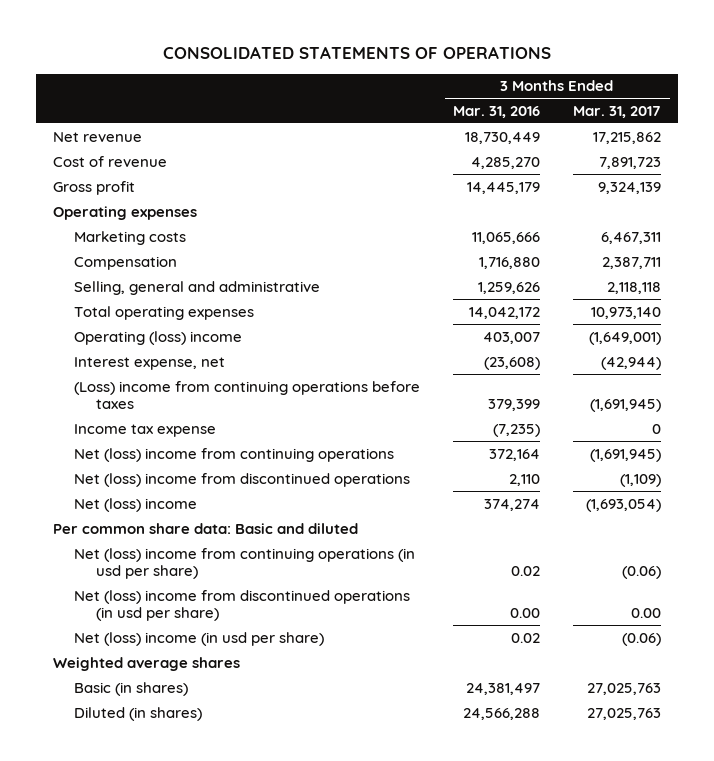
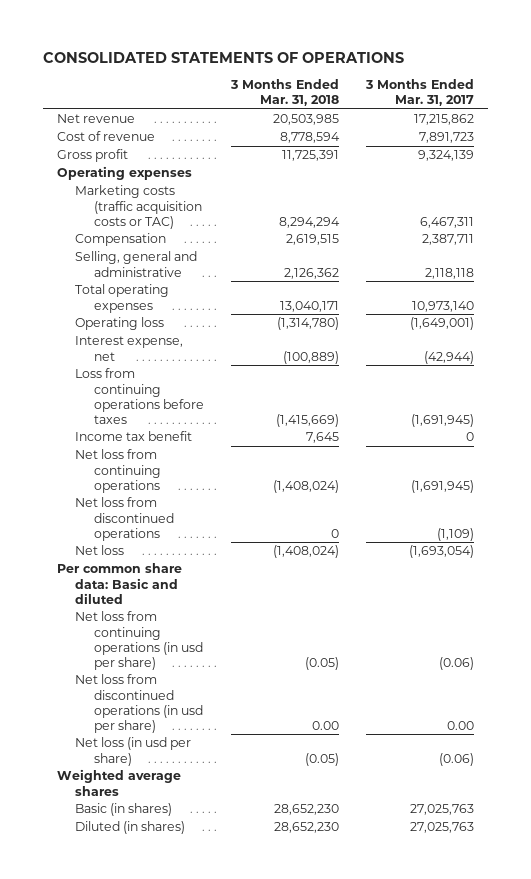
[453,105,541,118] Mar. 31, 2016 -> none
none -> [230,78,340,106] 3 Months Ended Mar. 31, 2018
[74,230,187,245] Marketing costs -> [75,185,202,229] Marketing costs (traffic acquisition costs or TAC)
[74,330,243,345] Operating (loss) income -> [75,317,165,331] Operating loss
[74,380,421,410] (Loss) income from continuing operations before taxes -> [75,368,204,424] Loss from continuing operations before taxes
[74,423,217,437] Income tax expense -> [75,431,193,442] Income tax benefit
[74,447,395,462] Net (loss) income from continuing operations -> [75,449,161,493] Net loss from continuing operations
[74,472,411,487] Net (loss) income from discontinued operations -> [75,497,174,541] Net loss from discontinued operations
[74,497,198,512] Net (loss) income -> [75,545,125,556] Net loss
[74,547,416,580] Net (loss) income from continuing operations (in usd per share) -> [75,611,203,670] Net loss from continuing operations (in usd per share)
[74,589,411,622] Net (loss) income from discontinued operations (in usd per share) -> [75,674,203,733] Net loss from discontinued operations (in usd per share)
[74,631,325,646] Net (loss) income (in usd per share) -> [75,737,192,766] Net loss (in usd per share)

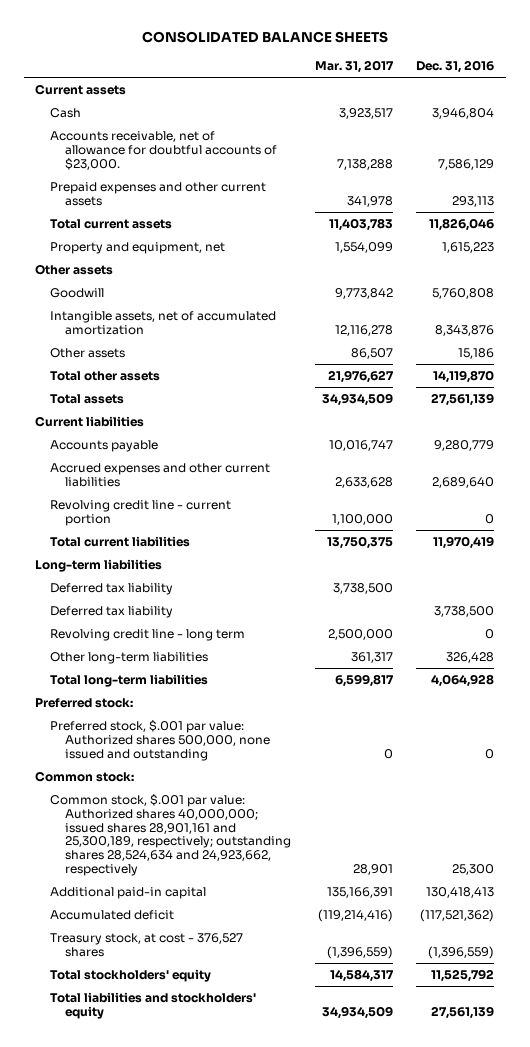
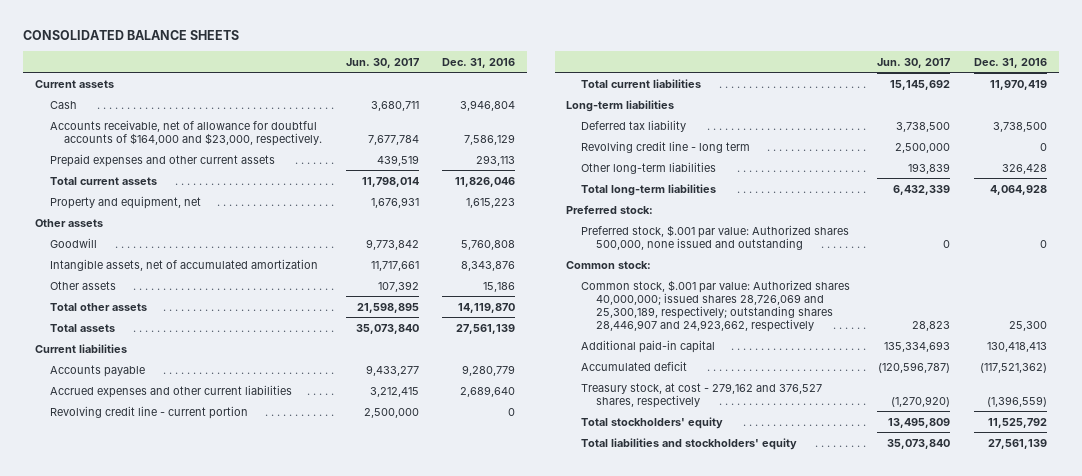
[314,60,394,74] Mar. 31, 2017 -> none
none -> [345,57,419,68] Jun. 30, 2017
[50,130,278,170] Accounts receivable, net of allowance for doubtful accounts of $23,000. -> [49,119,323,146] Accounts receivable, net of allowance for doubtful accounts of $164,000 and $23,000, respectively.
[50,582,174,595] Deferred tax liability -> none
[50,793,292,877] Common stock, $.001 par value: Authorized shares 40,000,000; issued shares 28,901,161 and 25,300,189, respectively; outstanding shares 28,524,634 and 24,923,662, respectively -> [581,279,851,332] Common stock, $.001 par value: Authorized shares 40,000,000; issued shares 28,726,069 and 25,300,189, respectively; outstanding shares 28,446,907 and 24,923,662, respectively
[50,932,244,957] Treasury stock, at cost - 376,527 shares -> [581,382,823,408] Treasury stock, at cost - 279,162 and 376,527 shares, respectively

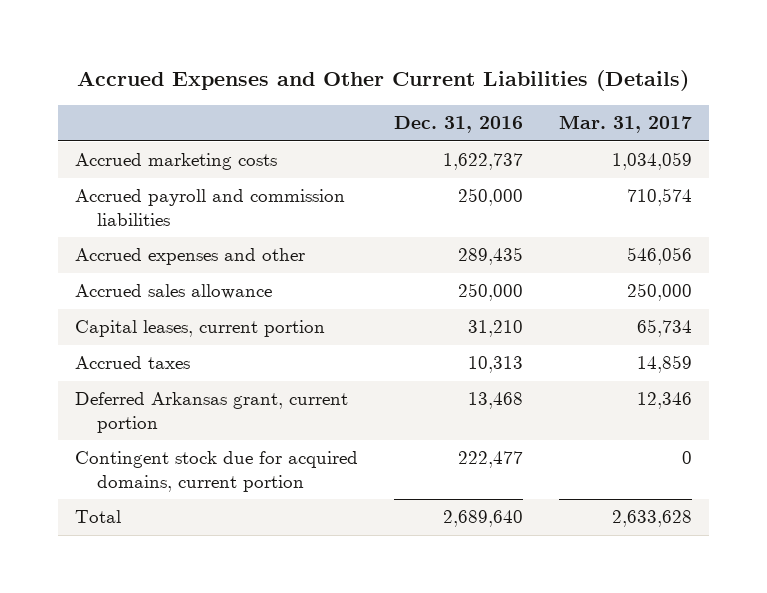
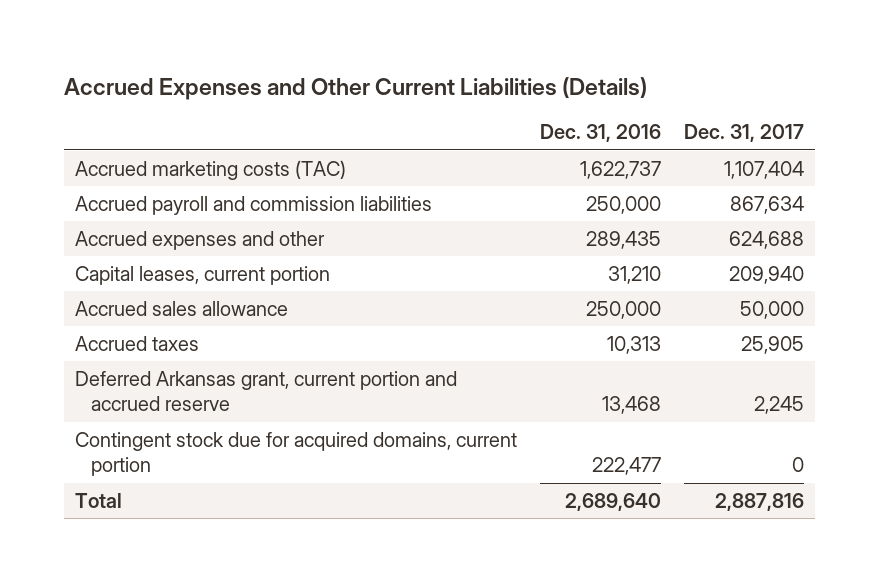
[558,114,692,133] Mar. 31, 2017 -> none
none -> [683,124,804,143] Dec. 31, 2017
[75,153,278,171] Accrued marketing costs -> [74,159,346,180] Accrued marketing costs (TAC)
[75,284,273,300] Accrued sales allowance -> [74,300,288,316] Accrued sales allowance
[75,392,349,433] Deferred Arkansas grant, current portion -> [74,370,457,412] Deferred Arkansas grant, current portion and accrued reserve

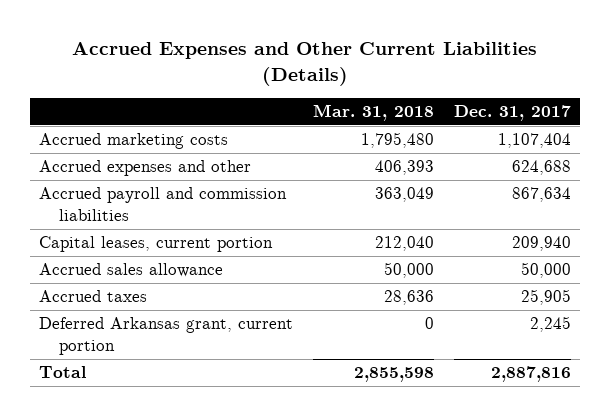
[539,124,661,143] Dec. 31, 2016 -> none
none -> [313,104,435,122] Mar. 31, 2018
[74,159,346,180] Accrued marketing costs (TAC) -> [39,133,229,150] Accrued marketing costs
[74,195,432,215] Accrued payroll and commission liabilities -> [39,187,288,221] Accrued payroll and commission liabilities
[74,431,517,477] Contingent stock due for acquired domains, current portion -> none
[74,370,457,412] Deferred Arkansas grant, current portion and accrued reserve -> [39,317,294,355] Deferred Arkansas grant, current portion

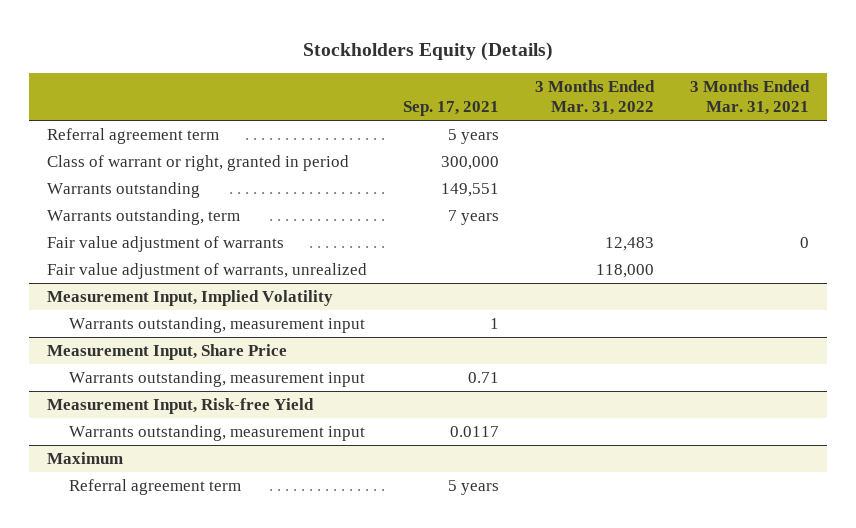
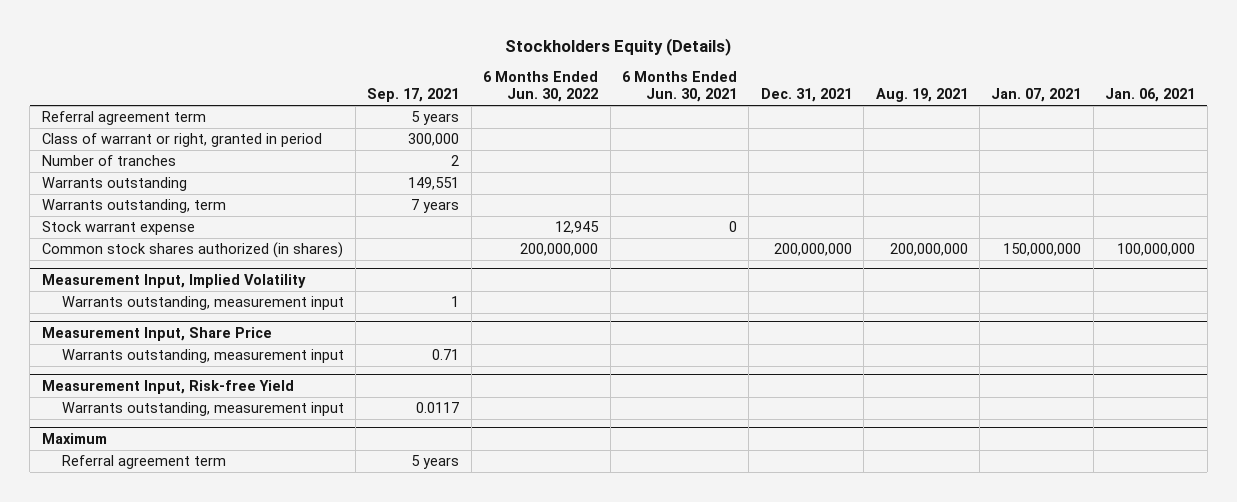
[534,80,655,116] 3 Months Ended Mar. 31, 2022 -> none
[689,80,810,116] 3 Months Ended Mar. 31, 2021 -> none
none -> [483,71,599,103] 6 Months Ended Jun. 30, 2022
none -> [621,71,737,103] 6 Months Ended Jun. 30, 2021
none -> [760,88,852,103] Dec. 31, 2021
none -> [875,88,968,103] Aug. 19, 2021
none -> [991,88,1082,103] Jan. 07, 2021
none -> [1105,88,1196,103] Jan. 06, 2021
none -> [41,155,176,167] Number of tranches
[47,263,368,280] Fair value adjustment of warrants, unrealized -> none
[47,236,285,253] Fair value adjustment of warrants -> [41,221,195,236] Stock warrant expense
none -> [41,242,343,259] Common stock shares authorized (in shares)

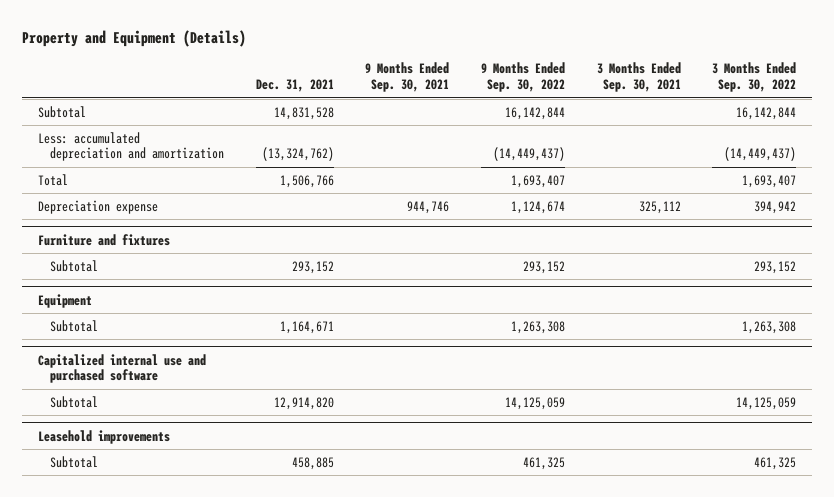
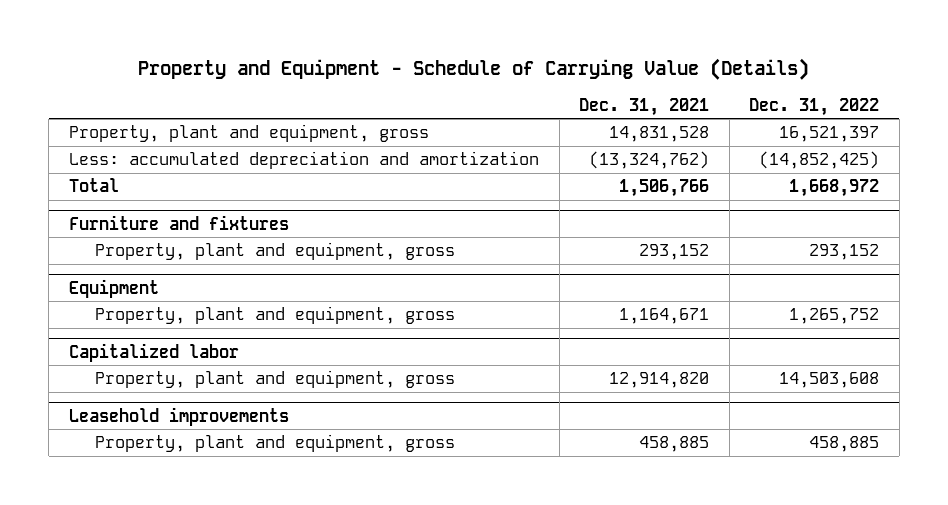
[21,29,246,47] Property and Equipment (Details) -> [138,57,810,80] Property and Equipment - Schedule of Carrying Value (Details)
[365,62,450,93] 9 Months Ended Sep. 30, 2021 -> none
[481,62,566,93] 9 Months Ended Sep. 30, 2022 -> none
[596,62,681,93] 3 Months Ended Sep. 30, 2021 -> none
[712,62,797,93] 3 Months Ended Sep. 30, 2022 -> none
none -> [749,97,880,116] Dec. 31, 2022
[37,105,86,118] Subtotal -> [68,124,429,143] Property, plant and equipment, gross
[37,199,158,214] Depreciation expense -> none
[50,259,99,272] Subtotal -> [94,242,455,261] Property, plant and equipment, gross
[37,353,206,384] Capitalized internal use and purchased software -> none
[50,319,99,332] Subtotal -> [94,306,455,325] Property, plant and equipment, gross
none -> [68,342,239,362] Capitalized labor
[50,395,99,408] Subtotal -> [94,370,455,389] Property, plant and equipment, gross
[50,455,99,468] Subtotal -> [94,434,455,453] Property, plant and equipment, gross

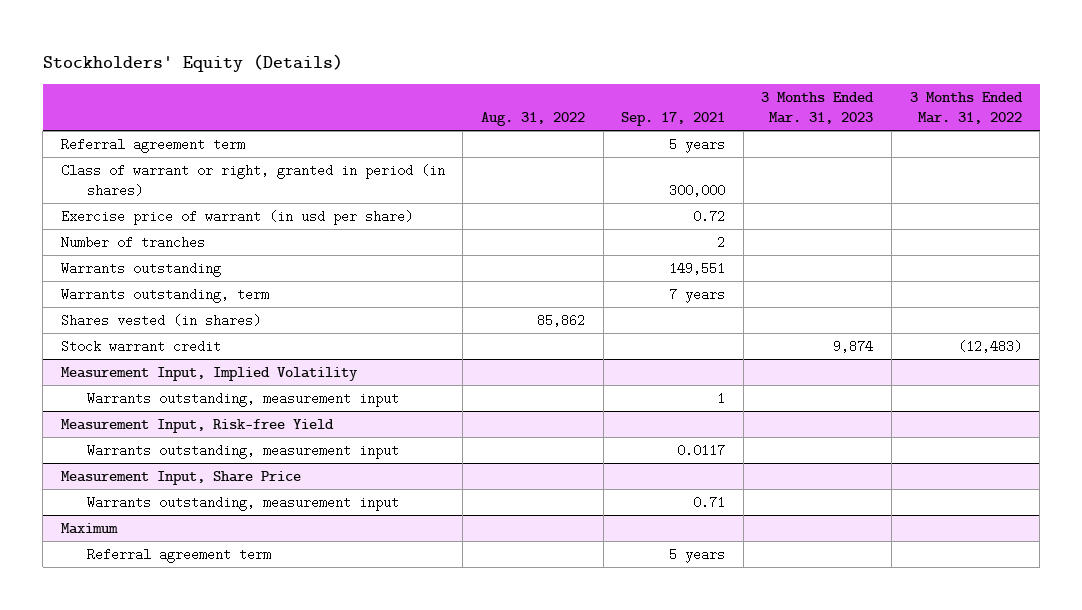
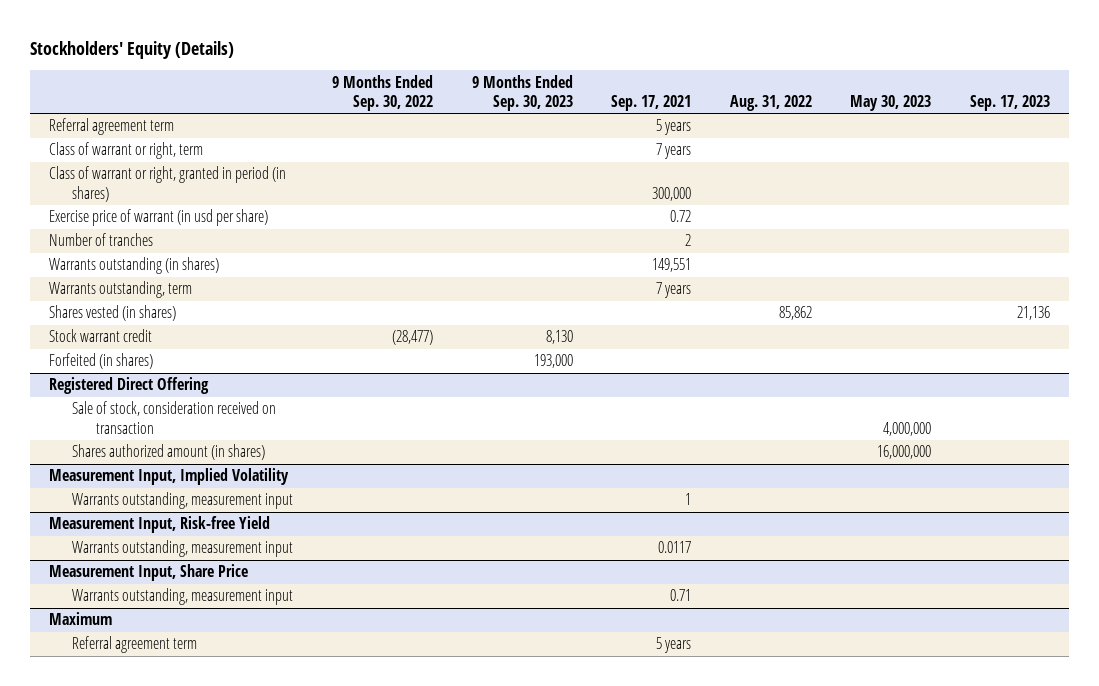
[761,92,875,125] 3 Months Ended Mar. 31, 2023 -> none
[909,92,1023,125] 3 Months Ended Mar. 31, 2022 -> none
none -> [332,74,434,111] 9 Months Ended Sep. 30, 2022
none -> [471,74,573,111] 9 Months Ended Sep. 30, 2023
none -> [850,94,932,111] May 30, 2023
none -> [970,94,1051,111] Sep. 17, 2023
none -> [49,142,204,160] Class of warrant or right, term
[60,262,221,278] Warrants outstanding -> [49,257,220,275] Warrants outstanding (in shares)
none -> [49,353,154,370] Forfeited (in shares)
none -> [49,377,210,395] Registered Direct Offering
none -> [72,401,277,434] Sale of stock, consideration received on transaction
none -> [72,444,266,461] Shares authorized amount (in shares)

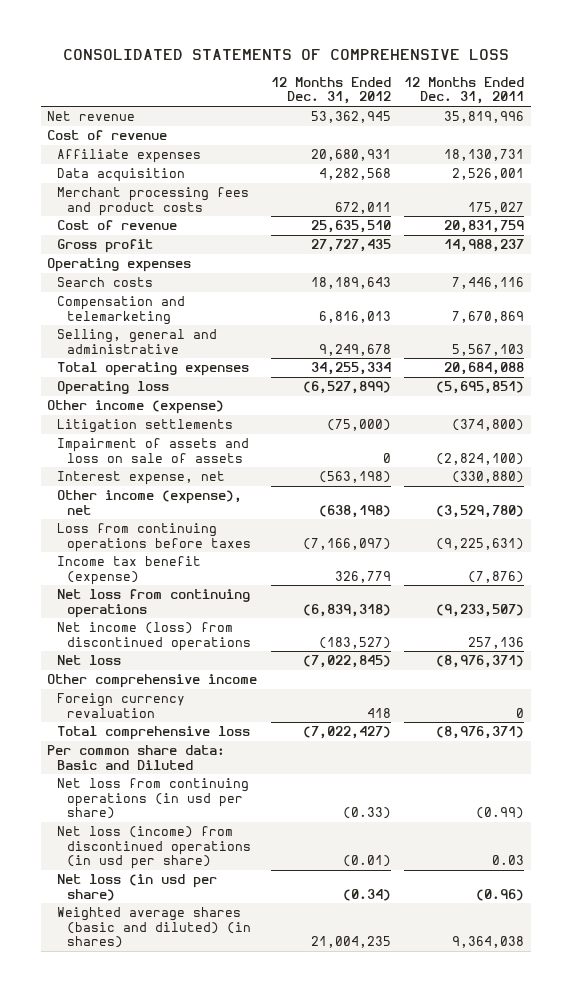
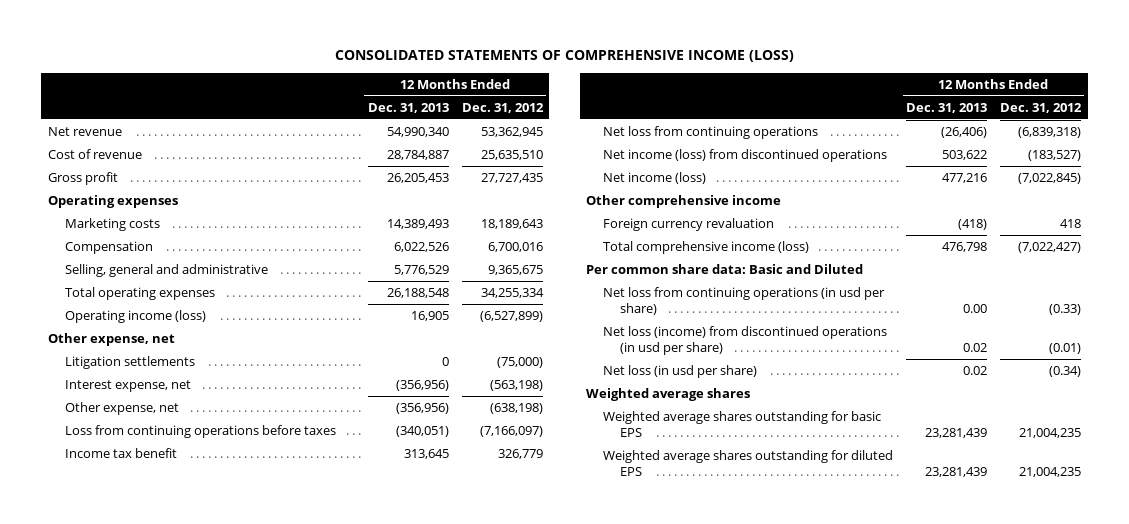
[62,49,509,61] CONSOLIDATED STATEMENTS OF COMPREHENSIVE LOSS -> [335,50,795,63] CONSOLIDATED STATEMENTS OF COMPREHENSIVE INCOME (LOSS)
[403,76,524,105] 12 Months Ended Dec. 31, 2011 -> none
none -> [367,102,449,113] Dec. 31, 2013
[47,130,168,141] Cost of revenue -> none
[56,149,201,164] Affiliate expenses -> none
[56,168,185,183] Data acquisition -> none
[56,187,249,216] Merchant processing fees and product costs -> none
[56,277,153,288] Search costs -> [64,217,160,231] Marketing costs
[56,296,185,325] Compensation and telemarketing -> [64,240,153,254] Compensation
[318,310,391,323] 6,816,013 -> [487,241,543,252] 6,700,016
[318,343,391,356] 9,249,678 -> [487,264,543,275] 9,365,675
[56,381,169,396] Operating loss -> [64,309,206,323] Operating income (loss)
[47,400,225,415] Other income (expense) -> [47,332,175,346] Other expense, net
[56,438,249,463] Impairment of assets and loss on sale of assets -> none
[56,490,242,515] Other income (expense), net -> [64,401,179,415] Other expense, net
[56,556,201,585] Income tax benefit (expense) -> [64,447,177,458] Income tax benefit
[56,655,121,666] Net loss -> [602,171,706,184] Net income (loss)
[56,726,250,741] Total comprehensive loss -> [602,240,809,254] Total comprehensive income (loss)
none -> [586,387,751,401] Weighted average shares
[56,907,251,949] Weighted average shares (basic and diluted) (in shares) -> [602,410,881,437] Weighted average shares outstanding for basic EPS
none -> [602,449,893,476] Weighted average shares outstanding for diluted EPS

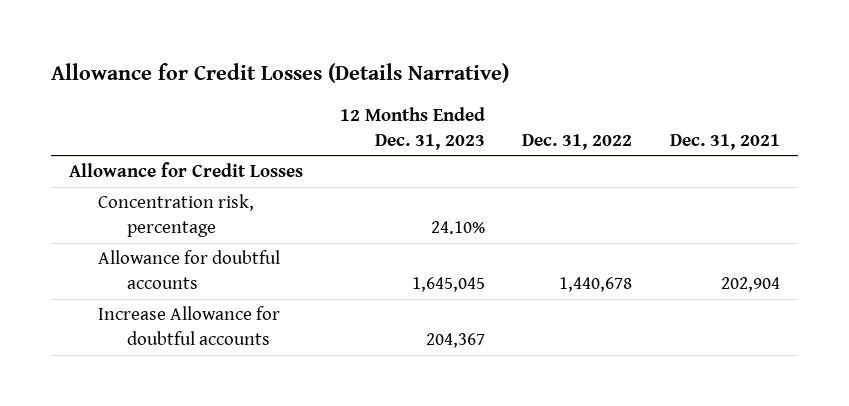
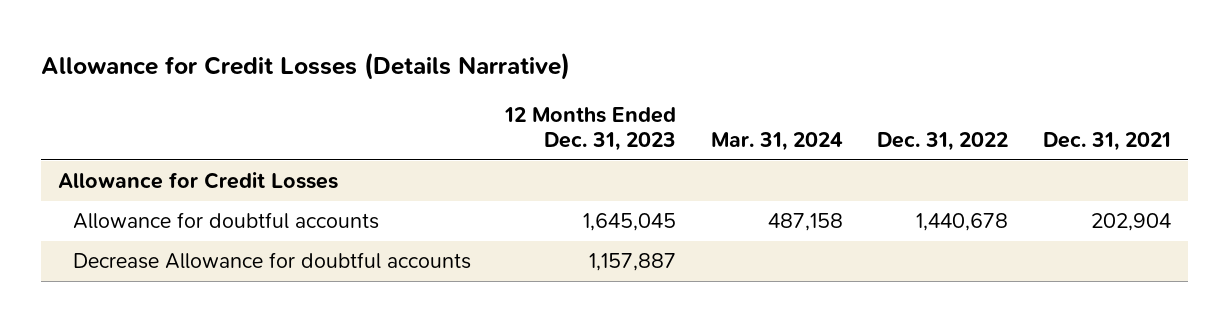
none -> [710,131,843,151] Mar. 31, 2024
[98,194,255,238] Concentration risk, percentage -> none
[98,306,281,346] Increase Allowance for doubtful accounts -> [72,252,471,270] Decrease Allowance for doubtful accounts
[426,333,486,349] 204,367 -> [589,253,677,272] 1,157,887

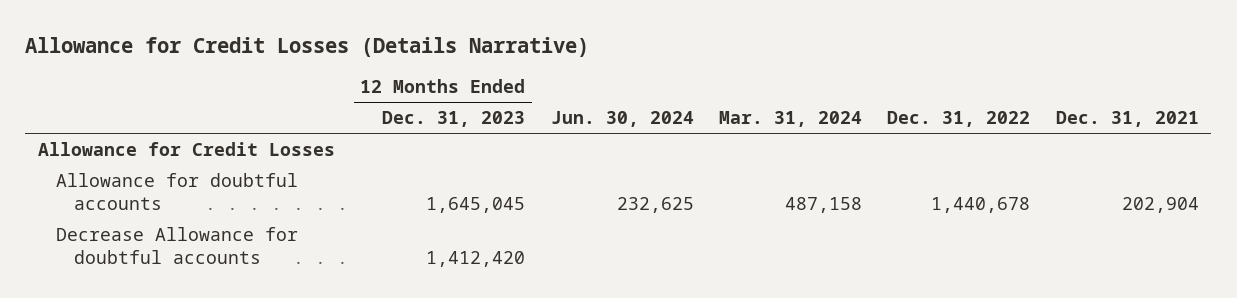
none -> [550,111,694,128] Jun. 30, 2024
[589,253,677,272] 1,157,887 -> [426,251,526,268] 1,412,420

